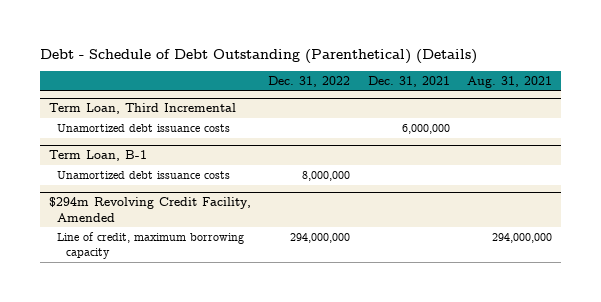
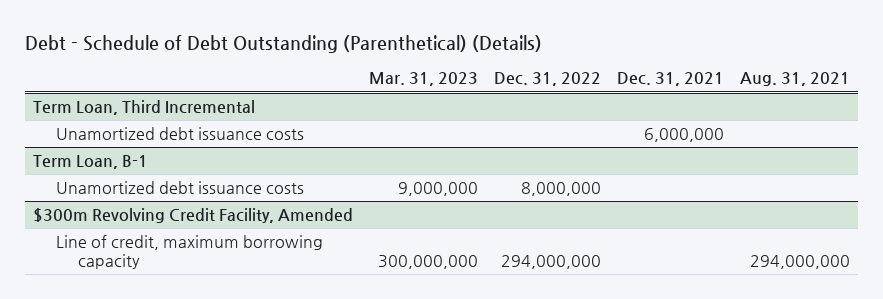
none -> [369,72,479,87] Mar. 31, 2023
[48,197,251,222] $294m Revolving Credit Facility, Amended -> [32,208,353,224] $300m Revolving Credit Facility, Amended

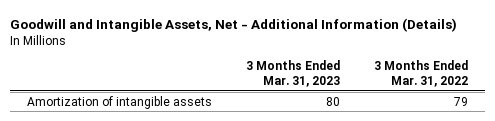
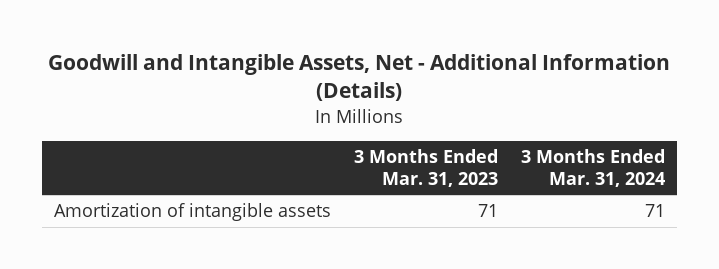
[374,60,469,88] 3 Months Ended Mar. 31, 2022 -> none
none -> [521,149,666,187] 3 Months Ended Mar. 31, 2024
[326,96,341,106] 80 -> [477,204,498,218] 71

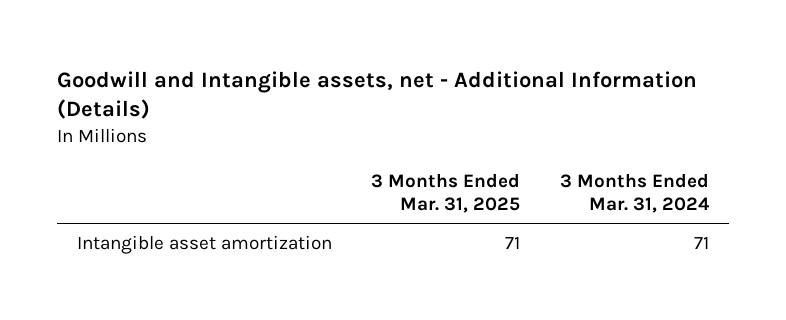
[48,54,671,102] Goodwill and Intangible Assets, Net - Additional Information (Details) -> [56,70,697,120] Goodwill and Intangible assets, net - Additional Information (Details)
[353,149,498,187] 3 Months Ended Mar. 31, 2023 -> none
none -> [371,172,521,214] 3 Months Ended Mar. 31, 2025
[53,203,331,222] Amortization of intangible assets -> [76,235,332,255] Intangible asset amortization

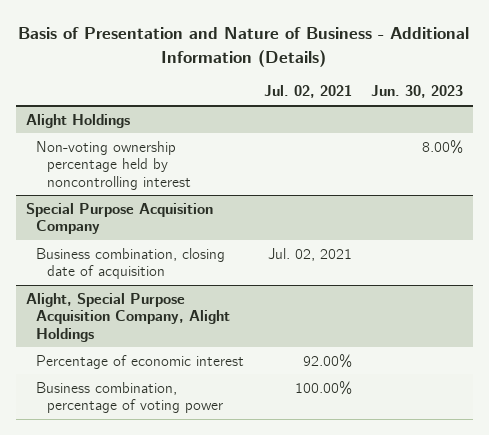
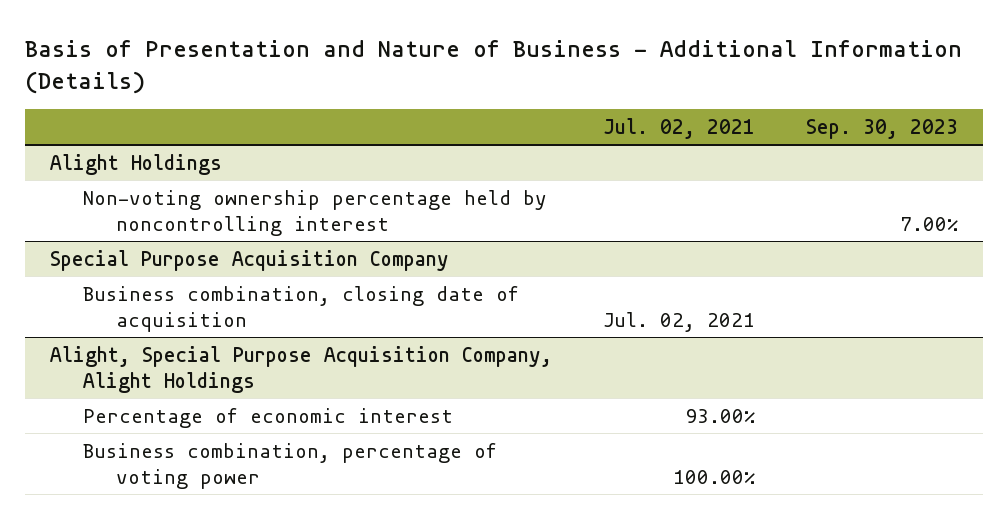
[371,85,464,99] Jun. 30, 2023 -> none
none -> [805,118,958,139] Sep. 30, 2023
[302,353,352,368] 92.00% -> [685,408,756,423] 93.00%

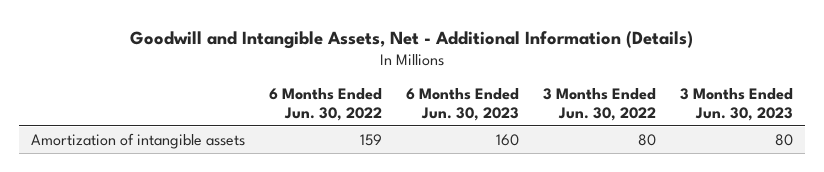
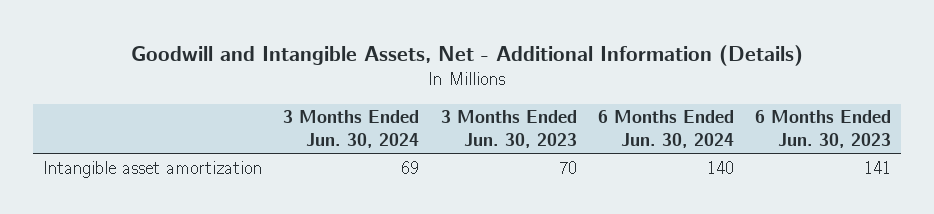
[269,88,383,122] 6 Months Ended Jun. 30, 2022 -> none
[543,88,657,122] 3 Months Ended Jun. 30, 2022 -> none
none -> [283,110,420,148] 3 Months Ended Jun. 30, 2024
none -> [597,110,734,148] 6 Months Ended Jun. 30, 2024
[30,133,245,150] Amortization of intangible assets -> [43,160,263,178] Intangible asset amortization
[496,134,520,147] 160 -> [863,160,891,174] 141
[775,134,794,147] 80 -> [558,160,577,174] 70

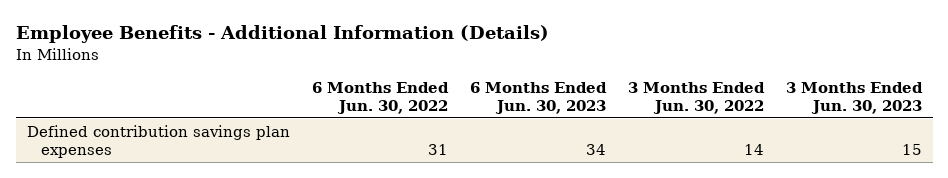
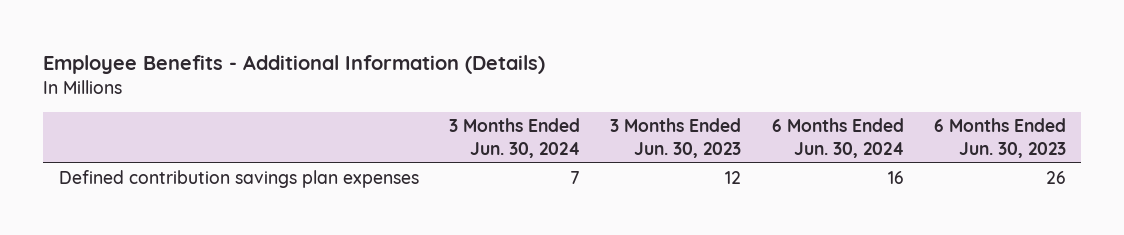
[311,82,449,114] 6 Months Ended Jun. 30, 2022 -> none
[627,82,765,114] 3 Months Ended Jun. 30, 2022 -> none
none -> [448,118,580,158] 3 Months Ended Jun. 30, 2024
none -> [771,118,904,158] 6 Months Ended Jun. 30, 2024
[585,143,606,155] 34 -> [1045,171,1066,185] 26
[901,143,922,155] 15 -> [725,171,742,185] 12

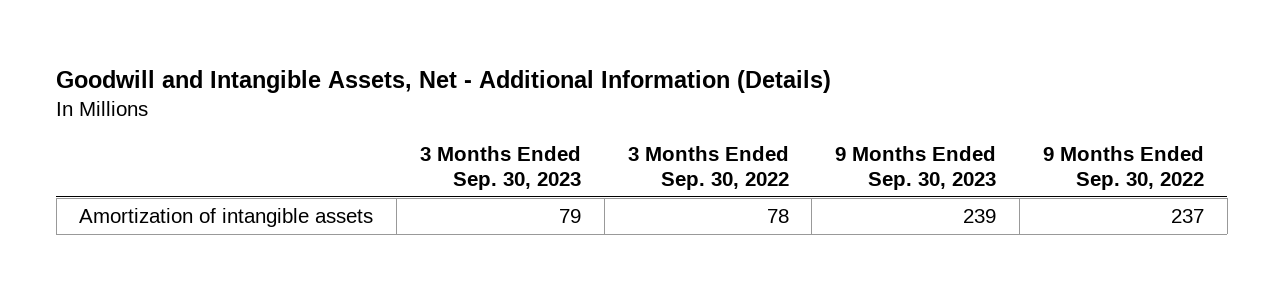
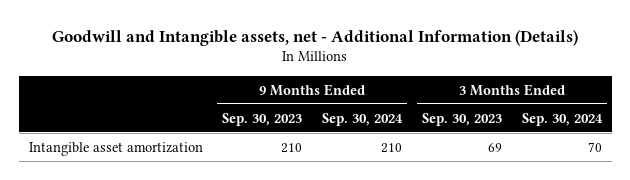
[56,69,832,93] Goodwill and Intangible Assets, Net - Additional Information (Details) -> [52,29,579,46] Goodwill and Intangible assets, net - Additional Information (Details)
[627,146,789,190] 3 Months Ended Sep. 30, 2022 -> none
[1042,146,1204,190] 9 Months Ended Sep. 30, 2022 -> none
none -> [322,112,404,126] Sep. 30, 2024
none -> [521,112,603,126] Sep. 30, 2024
[79,208,374,228] Amortization of intangible assets -> [28,141,203,156] Intangible asset amortization
[559,209,582,224] 79 -> [487,142,502,152] 69
[963,209,997,224] 239 -> [281,142,303,153] 210

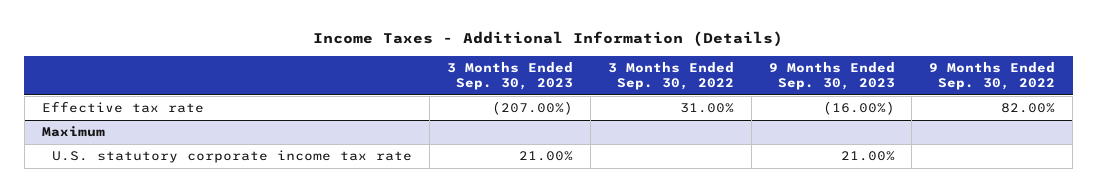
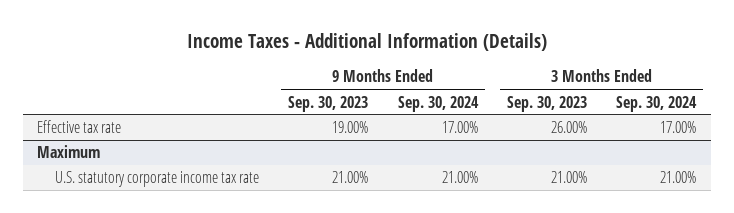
[607,61,734,90] 3 Months Ended Sep. 30, 2022 -> none
[929,61,1056,90] 9 Months Ended Sep. 30, 2022 -> none
none -> [397,95,479,112] Sep. 30, 2024
none -> [616,95,698,112] Sep. 30, 2024
[492,101,574,116] (207.00%) -> [550,121,587,134] 26.00%
[822,101,895,116] (16.00%) -> [332,121,369,134] 19.00%

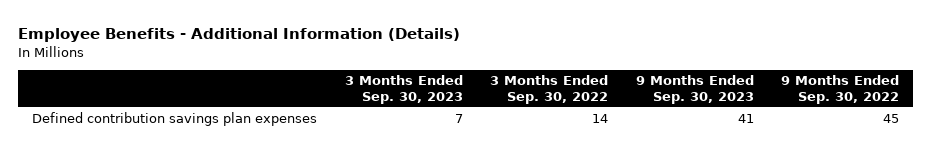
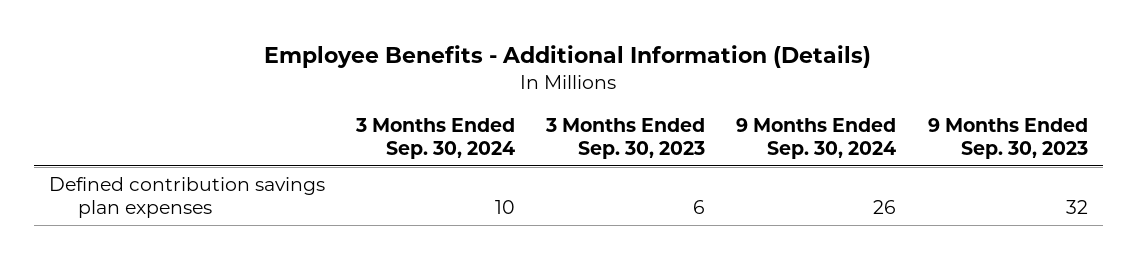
[490,74,609,105] 3 Months Ended Sep. 30, 2022 -> none
[781,74,900,105] 9 Months Ended Sep. 30, 2022 -> none
none -> [355,118,516,159] 3 Months Ended Sep. 30, 2024
none -> [736,118,897,159] 9 Months Ended Sep. 30, 2024
[454,114,463,124] 7 -> [693,199,706,214] 6
[737,114,754,124] 41 -> [1065,199,1088,214] 32

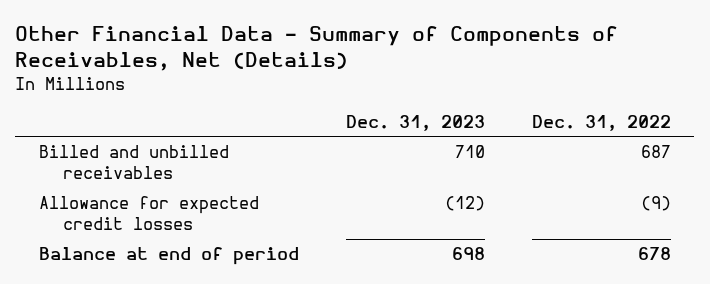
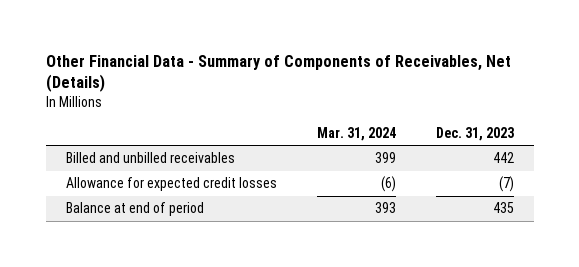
[531,114,671,131] Dec. 31, 2022 -> none
none -> [316,126,396,141] Mar. 31, 2024
[454,145,485,159] 710 -> [492,152,514,164] 442
[444,196,485,212] (12) -> [498,176,514,193] (7)
[451,247,485,261] 698 -> [492,202,514,214] 435

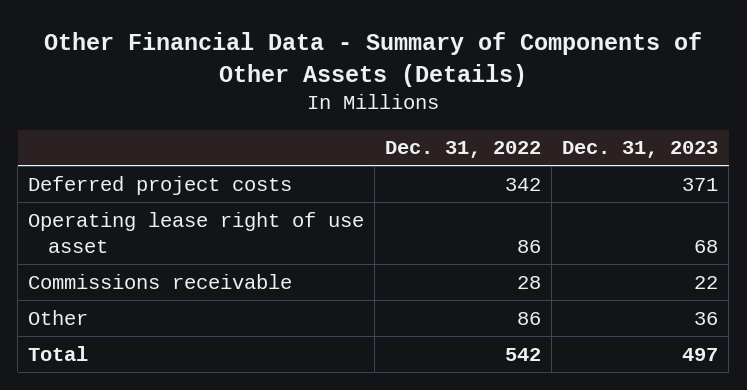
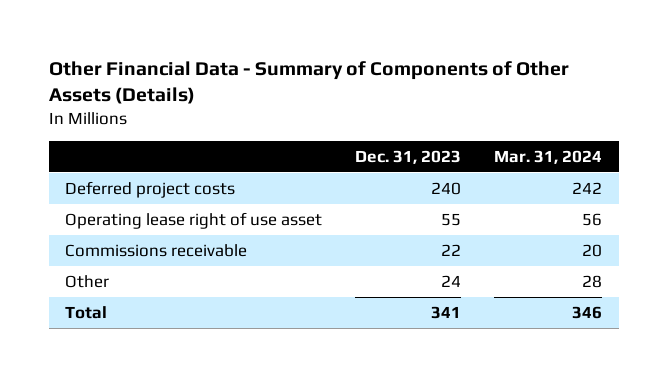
[385,141,542,159] Dec. 31, 2022 -> none
none -> [494,149,603,164] Mar. 31, 2024
[682,177,719,191] 371 -> [431,181,462,195] 240
[694,239,719,253] 68 -> [441,212,462,226] 55
[694,311,719,325] 36 -> [441,274,462,287] 24
[682,347,719,361] 497 -> [431,305,462,319] 341

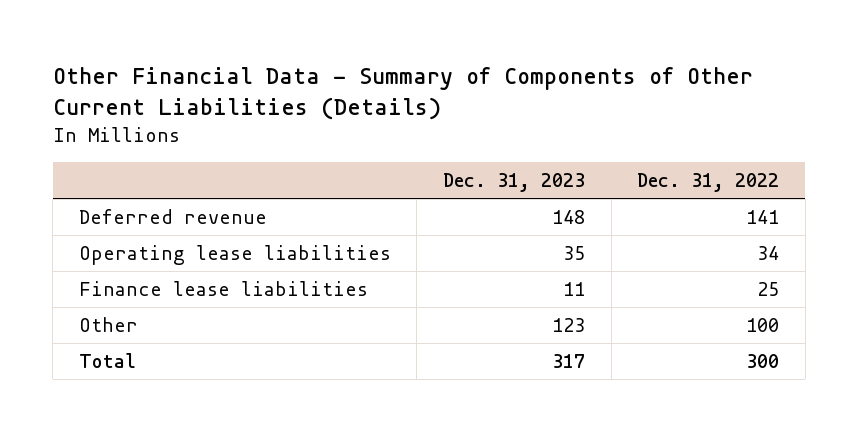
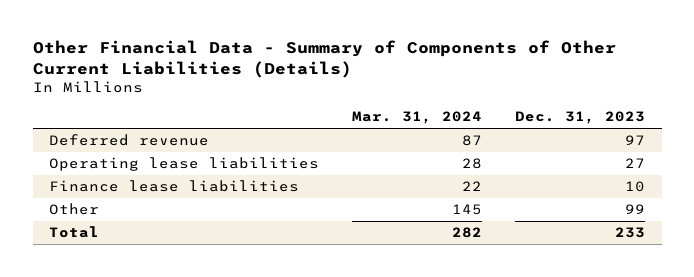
[637,172,780,192] Dec. 31, 2022 -> none
none -> [352,111,483,125] Mar. 31, 2024
[551,210,585,225] 148 -> [625,135,646,146] 97
[562,246,585,261] 35 -> [625,158,646,169] 27
[562,282,585,297] 11 -> [625,181,646,193] 10
[551,318,585,333] 123 -> [625,204,646,215] 99
[551,354,585,369] 317 -> [615,227,646,239] 233

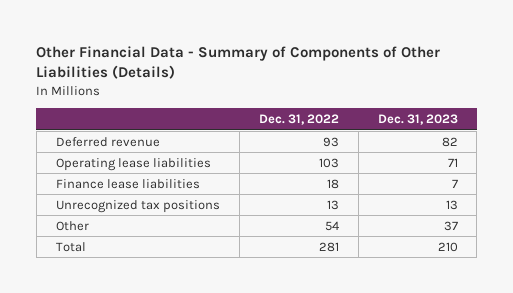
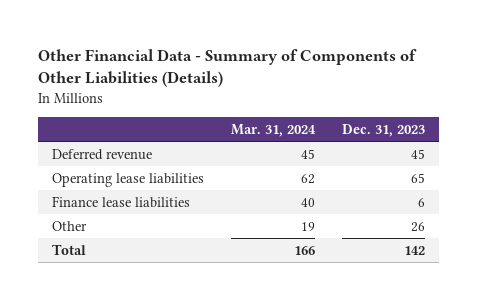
[258,114,339,126] Dec. 31, 2022 -> none
none -> [231,124,317,138] Mar. 31, 2024
[55,199,220,213] Unrecognized tax positions -> none
[441,136,458,147] 82 -> [411,148,426,159] 45
[447,157,458,167] 71 -> [411,172,426,183] 65
[451,178,458,188] 7 -> [418,197,426,207] 6
[443,220,458,231] 37 -> [411,221,426,232] 26
[437,241,458,252] 210 -> [404,245,426,255] 142

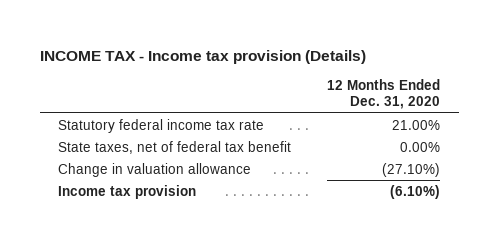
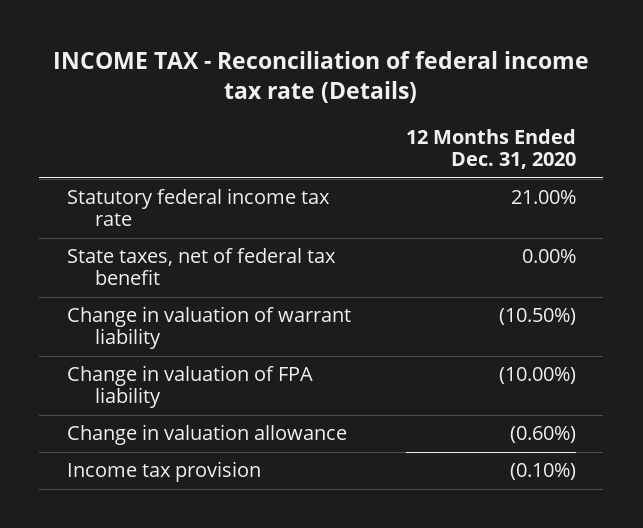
[39,49,366,64] INCOME TAX - Income tax provision (Details) -> [53,51,590,104] INCOME TAX - Reconciliation of federal income tax rate (Details)
none -> [66,306,351,350] Change in valuation of warrant liability
none -> [66,365,313,409] Change in valuation of FPA liability
[382,162,441,177] (27.10%) -> [509,426,576,444] (0.60%)
[390,184,441,199] (6.10%) -> [509,463,576,481] (0.10%)

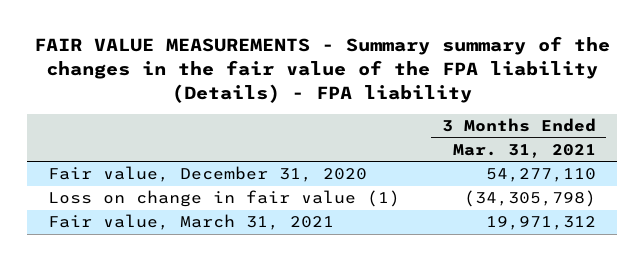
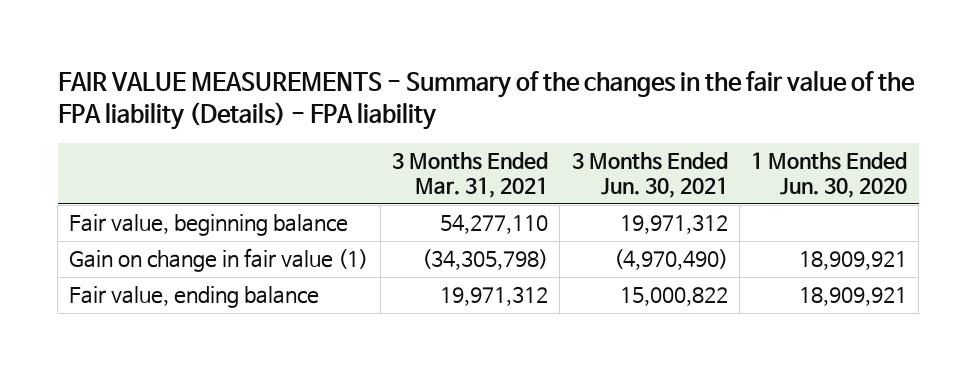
[33,35,610,103] FAIR VALUE MEASUREMENTS - Summary summary of the changes in the fair value of the FPA liability (Details) - FPA liability -> [57,70,915,131] FAIR VALUE MEASUREMENTS - Summary of the changes in the fair value of the FPA liability (Details) - FPA liability
none -> [571,152,728,199] 3 Months Ended Jun. 30, 2021
none -> [751,152,908,199] 1 Months Ended Jun. 30, 2020
[47,166,367,183] Fair value, December 31, 2020 -> [69,214,349,237] Fair value, beginning balance
[47,190,400,208] Loss on change in fair value (1) -> [69,248,369,273] Gain on change in fair value (1)
[47,214,334,231] Fair value, March 31, 2021 -> [69,286,320,309] Fair value, ending balance

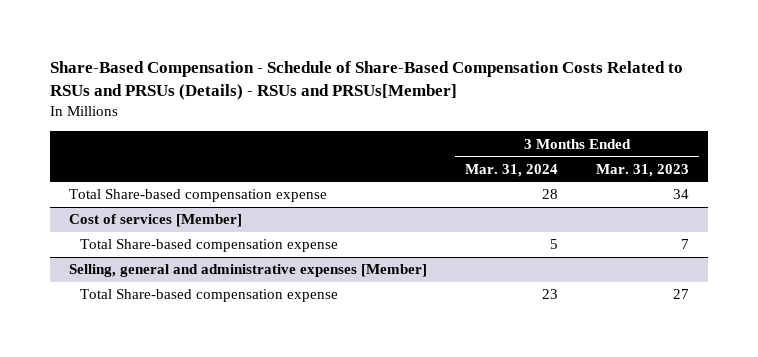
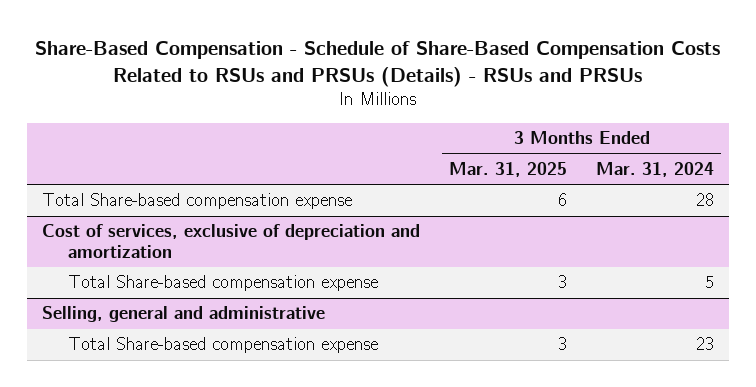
[49,60,683,100] Share-Based Compensation - Schedule of Share-Based Compensation Costs Related to RSUs and PRSUs (Details) - RSUs and PRSUs[Member] -> [35,40,721,87] Share-Based Compensation - Schedule of Share-Based Compensation Costs Related to RSUs and PRSUs (Details) - RSUs and PRSUs
[595,163,689,177] Mar. 31, 2023 -> none
none -> [449,162,568,178] Mar. 31, 2025
[68,214,242,228] Cost of services [Member] -> [41,224,420,258] Cost of services, exclusive of depreciation and amortization
[68,264,427,278] Selling, general and administrative expenses [Member] -> [41,306,325,323] Selling, general and administrative

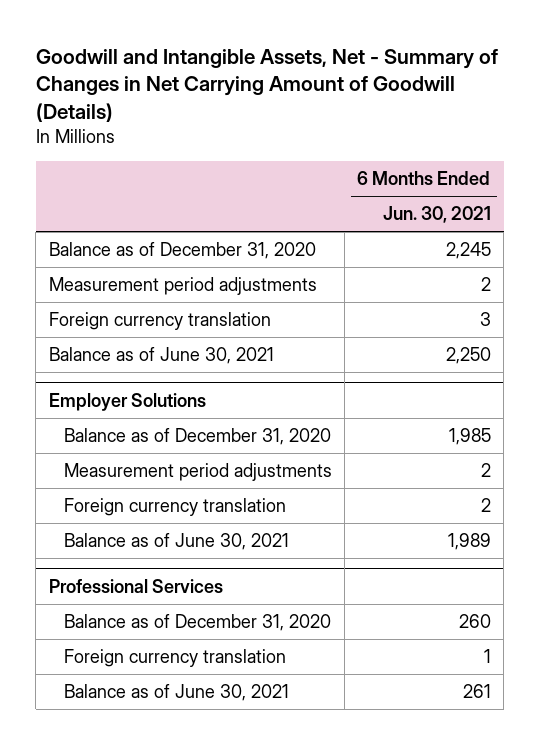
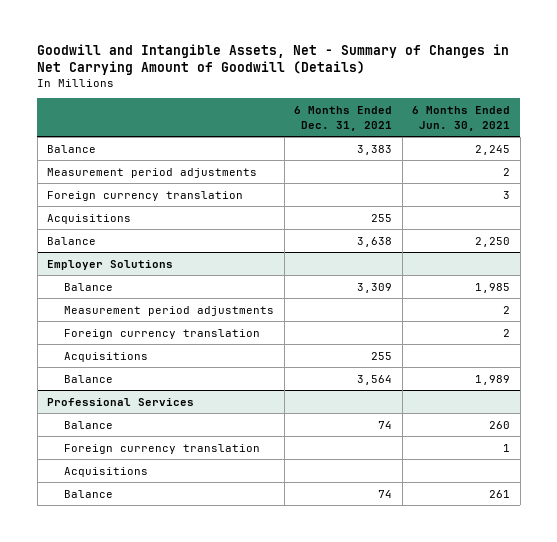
none -> [294,106,393,131] 6 Months Ended Dec. 31, 2021
[48,241,316,259] Balance as of December 31, 2020 -> [47,144,97,153] Balance
none -> [47,213,132,224] Acquisitions
[48,346,274,364] Balance as of June 30, 2021 -> [47,236,97,245] Balance
[64,427,332,445] Balance as of December 31, 2020 -> [64,282,114,291] Balance
none -> [64,351,149,362] Acquisitions
[64,532,290,550] Balance as of June 30, 2021 -> [64,374,114,383] Balance
[64,613,332,631] Balance as of December 31, 2020 -> [64,420,114,429] Balance
none -> [64,466,149,477] Acquisitions
[64,683,290,701] Balance as of June 30, 2021 -> [64,489,114,498] Balance

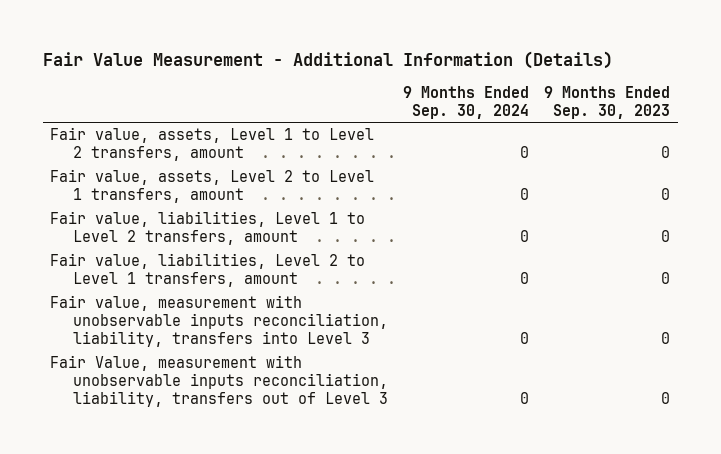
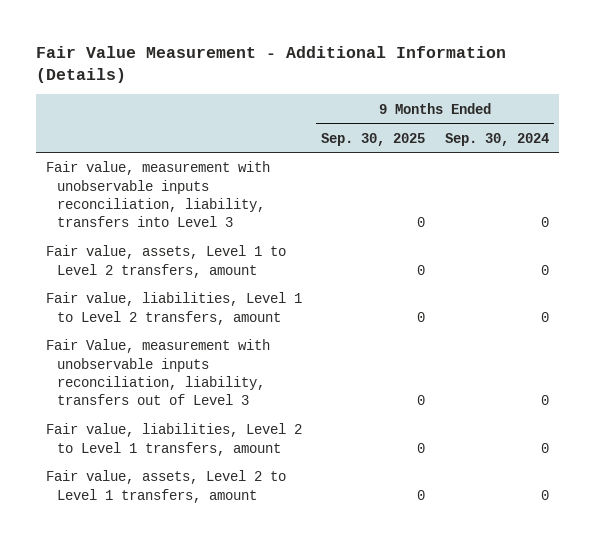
[544,85,671,119] 9 Months Ended Sep. 30, 2023 -> none
none -> [321,132,426,146] Sep. 30, 2025
[50,295,389,348] Fair value, measurement with unobservable inputs reconciliation, liability, transfers into Level 3 -> [45,161,270,228] Fair value, measurement with unobservable inputs reconciliation, liability, transfers into Level 3
[50,253,366,288] Fair value, liabilities, Level 2 to Level 1 transfers, amount -> [45,423,302,456] Fair value, liabilities, Level 2 to Level 1 transfers, amount
[50,169,375,204] Fair value, assets, Level 2 to Level 1 transfers, amount -> [45,470,286,503] Fair value, assets, Level 2 to Level 1 transfers, amount

